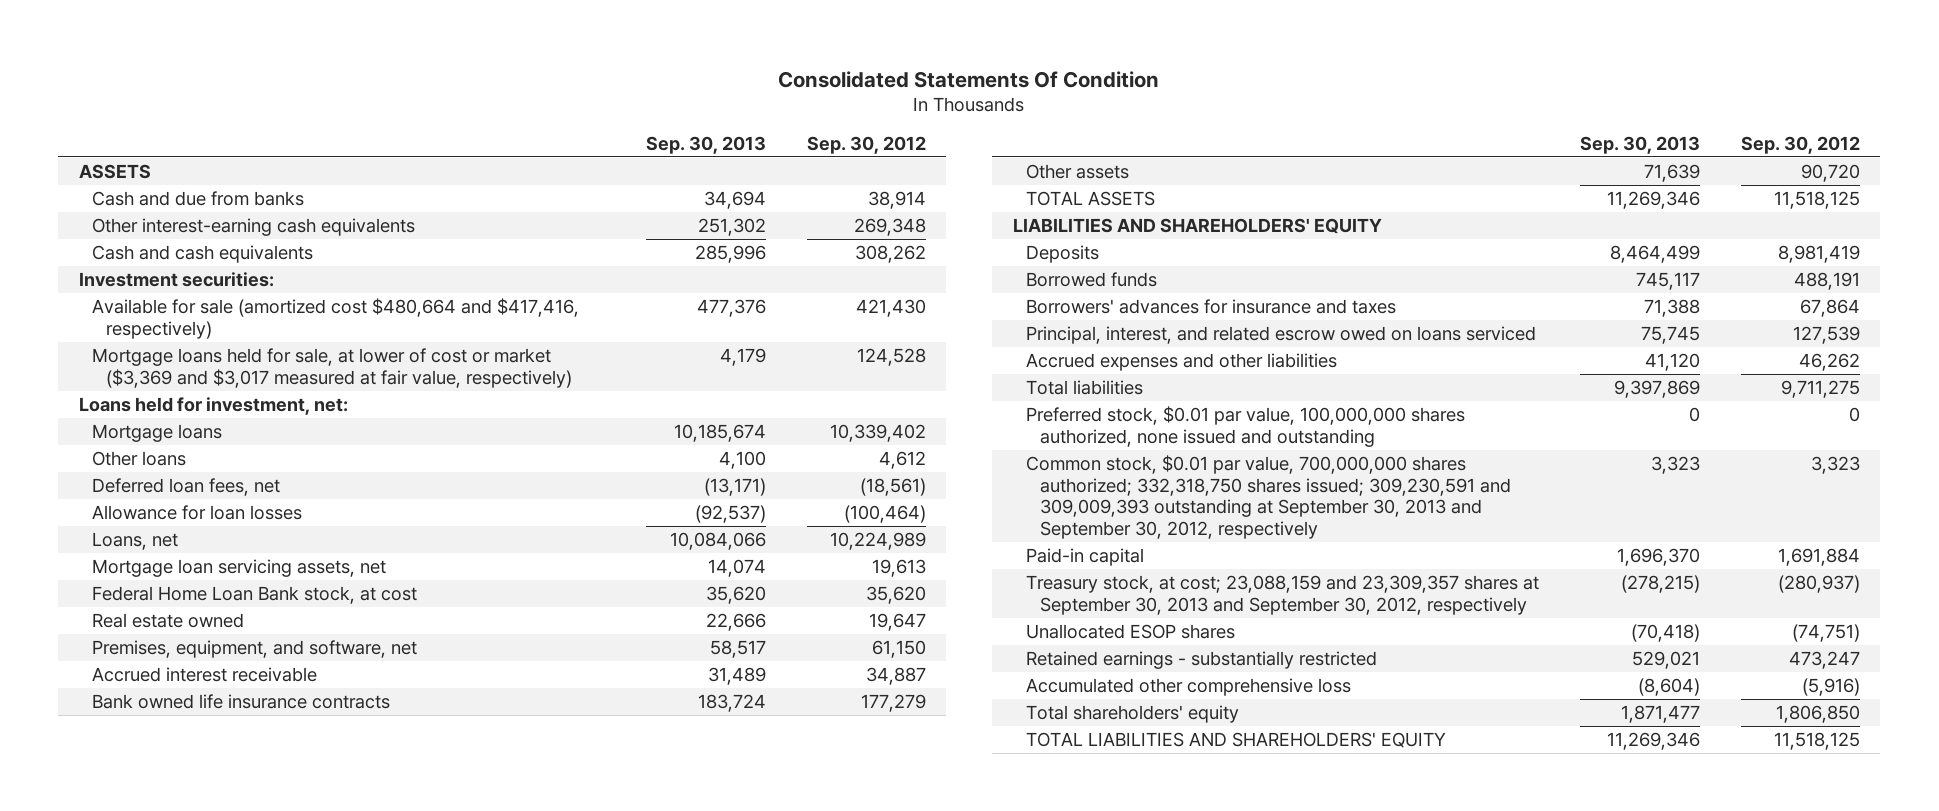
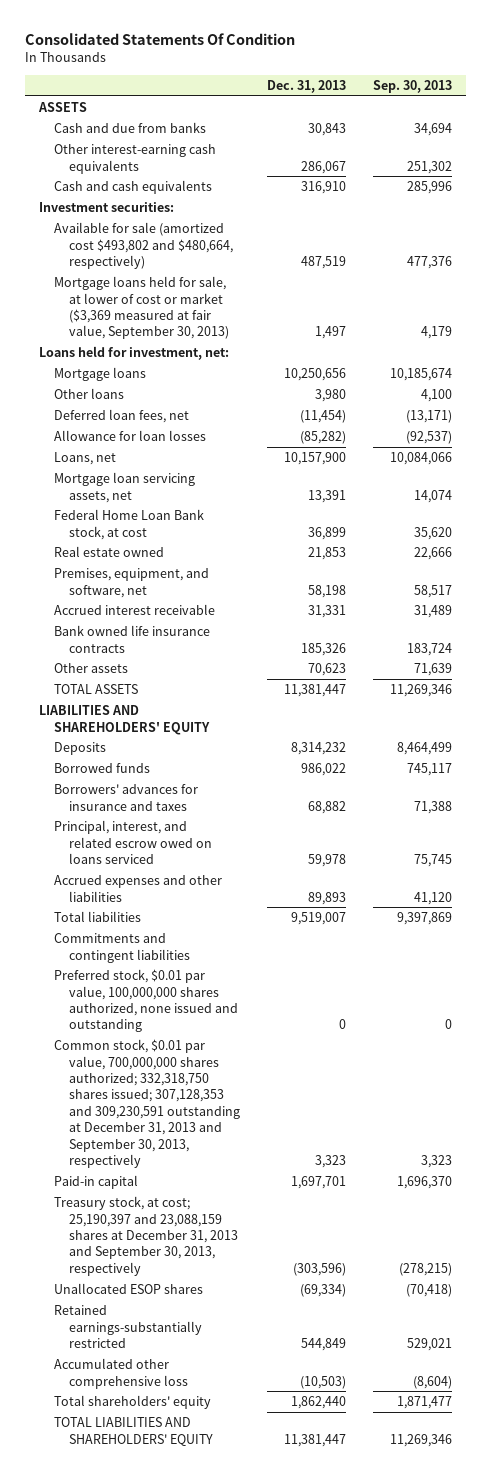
[807,135,927,154] Sep. 30, 2012 -> none
none -> [267,80,347,94] Dec. 31, 2013
[92,298,580,339] Available for sale (amortized cost $480,664 and $417,416, respectively) -> [54,222,234,269] Available for sale (amortized cost $493,802 and $480,664, respectively)
[92,348,572,388] Mortgage loans held for sale, at lower of cost or market ($3,369 and $3,017 measured at fair value, respectively) -> [54,276,230,340] Mortgage loans held for sale, at lower of cost or market ($3,369 measured at fair value, September 30, 2013)
none -> [54,933,191,963] Commitments and contingent liabilities
[1026,455,1511,539] Common stock, $0.01 par value, 700,000,000 shares authorized; 332,318,750 shares issued; 309,230,591 and 309,009,393 outstanding at September 30, 2013 and September 30, 2012, respectively -> [54,1039,241,1168] Common stock, $0.01 par value, 700,000,000 shares authorized; 332,318,750 shares issued; 307,128,353 and 309,230,591 outstanding at December 31, 2013 and September 30, 2013, respectively
[1026,575,1540,615] Treasury stock, at cost; 23,088,159 and 23,309,357 shares at September 30, 2013 and September 30, 2012, respectively -> [54,1196,239,1276] Treasury stock, at cost; 25,190,397 and 23,088,159 shares at December 31, 2013 and September 30, 2013, respectively
[1026,651,1378,670] Retained earnings - substantially restricted -> [54,1305,203,1348] Retained earnings-substantially restricted

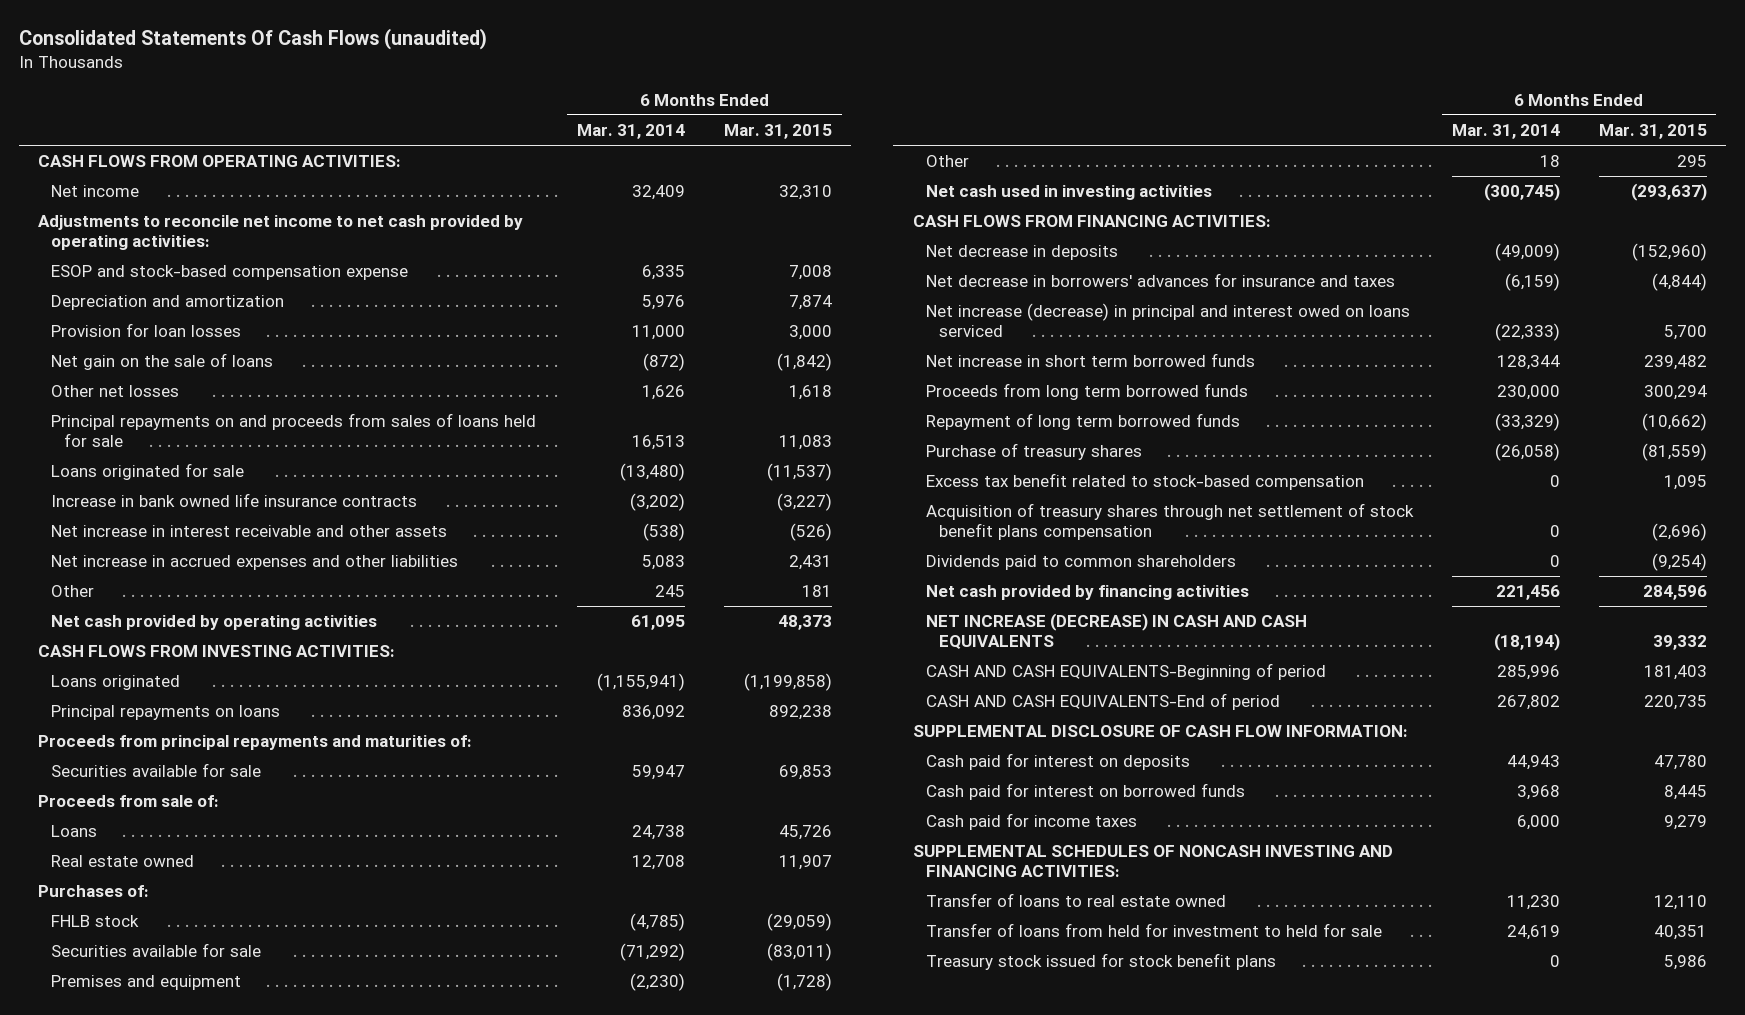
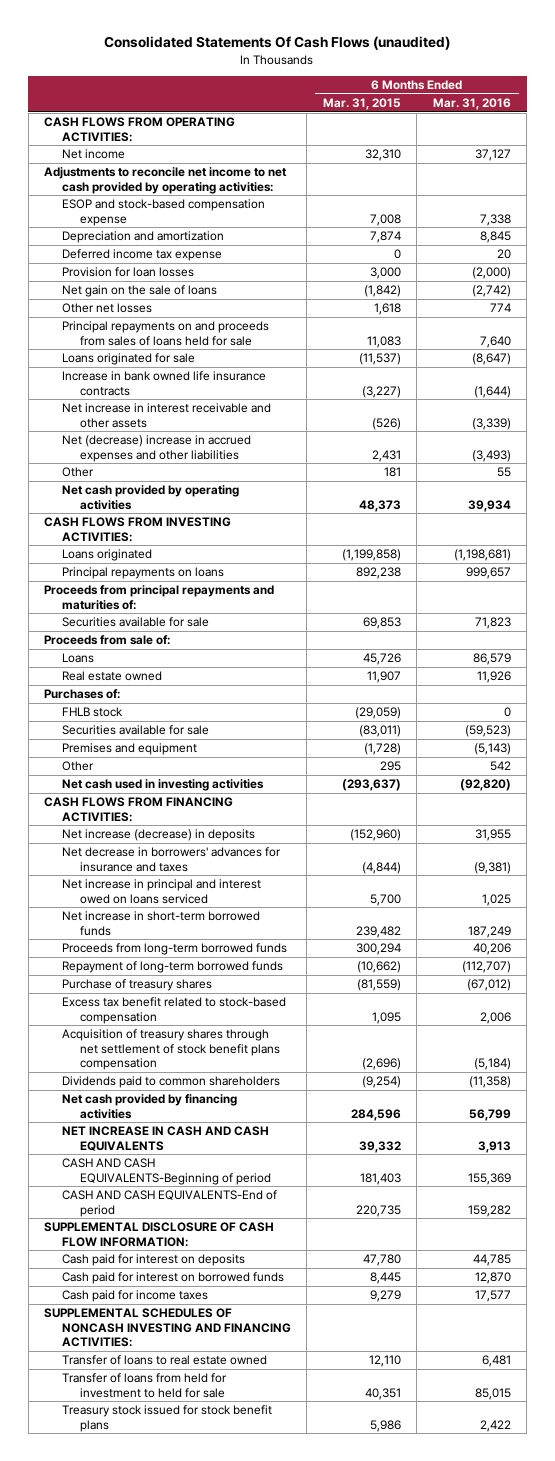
[577,124,686,140] Mar. 31, 2014 -> none
none -> [432,97,511,110] Mar. 31, 2016
none -> [61,249,222,262] Deferred income tax expense
[51,555,459,571] Net increase in accrued expenses and other liabilities -> [61,435,251,462] Net (decrease) increase in accrued expenses and other liabilities
[926,245,1119,261] Net decrease in deposits -> [61,829,255,842] Net increase (decrease) in deposits
[926,303,1411,337] Net increase (decrease) in principal and interest owed on loans serviced -> [61,879,261,904] Net increase in principal and interest owed on loans serviced
[926,353,1256,368] Net increase in short term borrowed funds -> [61,911,260,936] Net increase in short-term borrowed funds
[926,383,1249,401] Proceeds from long term borrowed funds -> [61,943,287,956] Proceeds from long-term borrowed funds
[926,413,1241,431] Repayment of long term borrowed funds -> [61,961,283,974] Repayment of long-term borrowed funds
[926,613,1308,649] NET INCREASE (DECREASE) IN CASH AND CASH EQUIVALENTS -> [61,1126,269,1151] NET INCREASE IN CASH AND CASH EQUIVALENTS

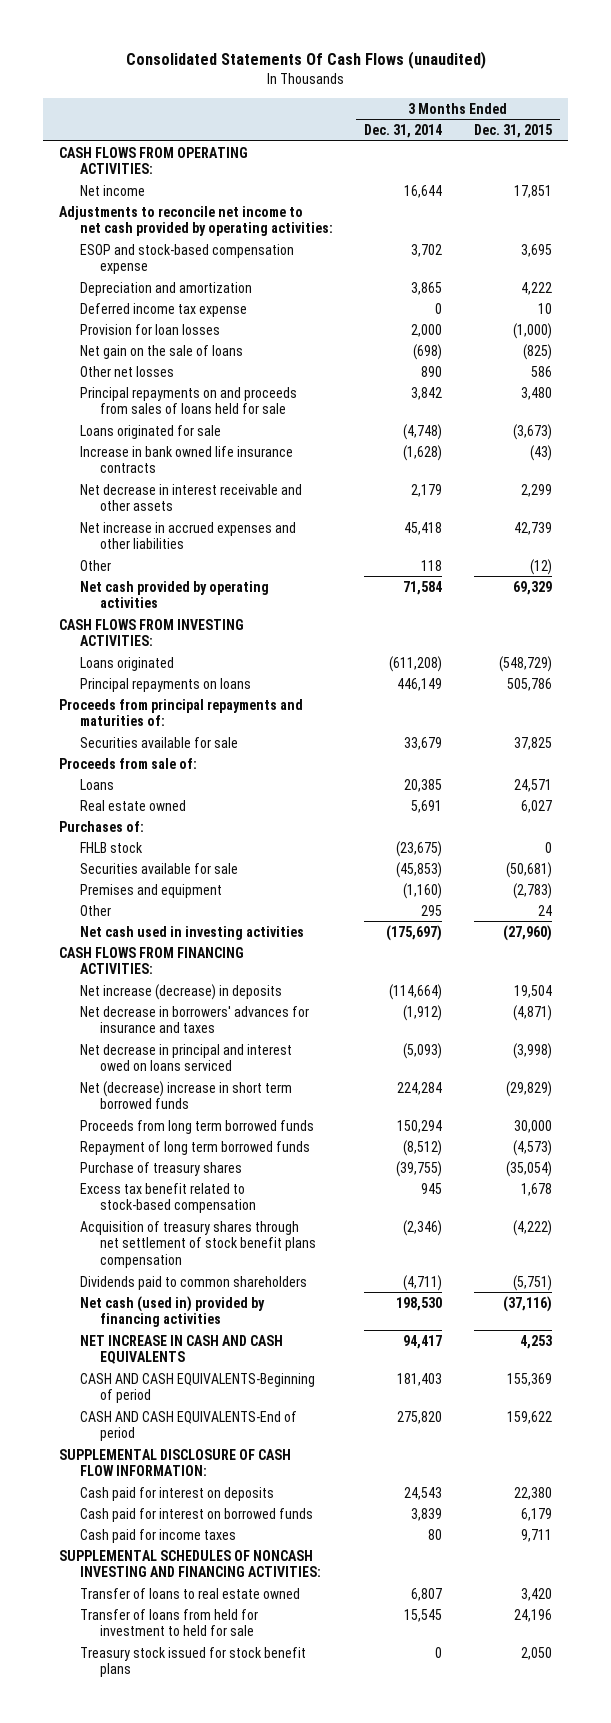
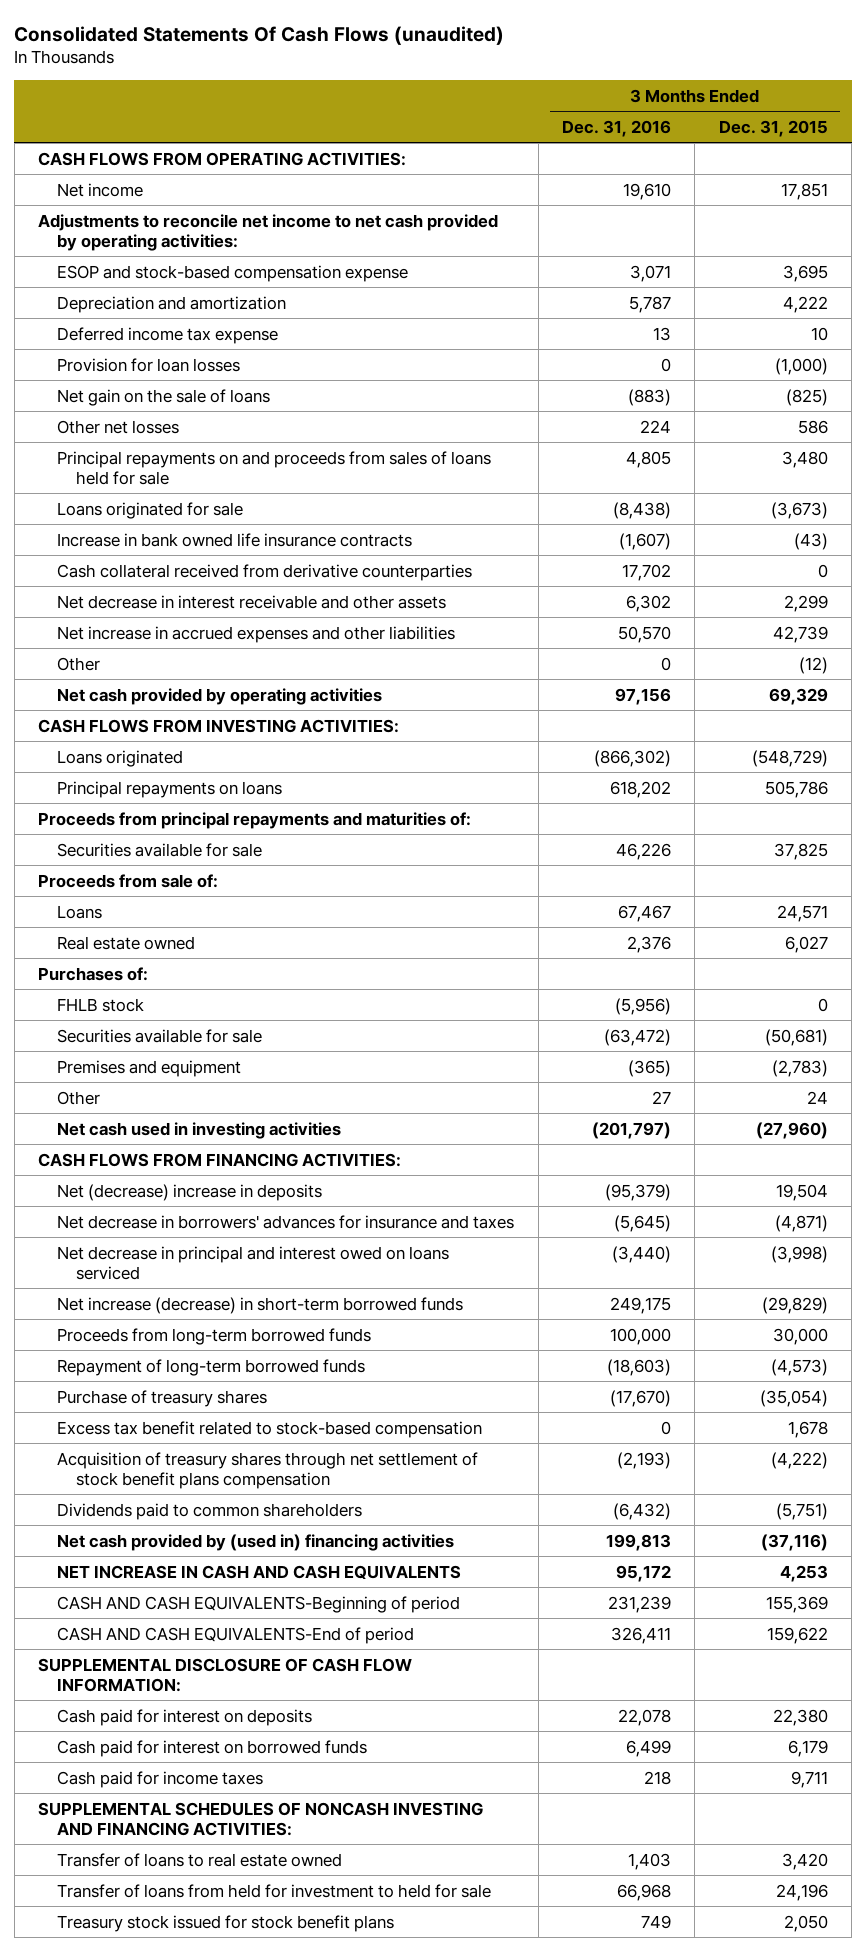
[364,123,443,138] Dec. 31, 2014 -> none
none -> [562,119,672,137] Dec. 31, 2016
none -> [57,563,473,581] Cash collateral received from derivative counterparties
[79,983,282,1000] Net increase (decrease) in deposits -> [57,1183,323,1201] Net (decrease) increase in deposits
[79,1080,292,1110] Net (decrease) increase in short term borrowed funds -> [57,1296,464,1314] Net increase (decrease) in short-term borrowed funds
[79,1119,314,1134] Proceeds from long term borrowed funds -> [57,1327,372,1345] Proceeds from long-term borrowed funds
[79,1140,310,1155] Repayment of long term borrowed funds -> [57,1358,366,1376] Repayment of long-term borrowed funds
[79,1295,265,1328] Net cash (used in) provided by financing activities -> [57,1533,455,1551] Net cash provided by (used in) financing activities

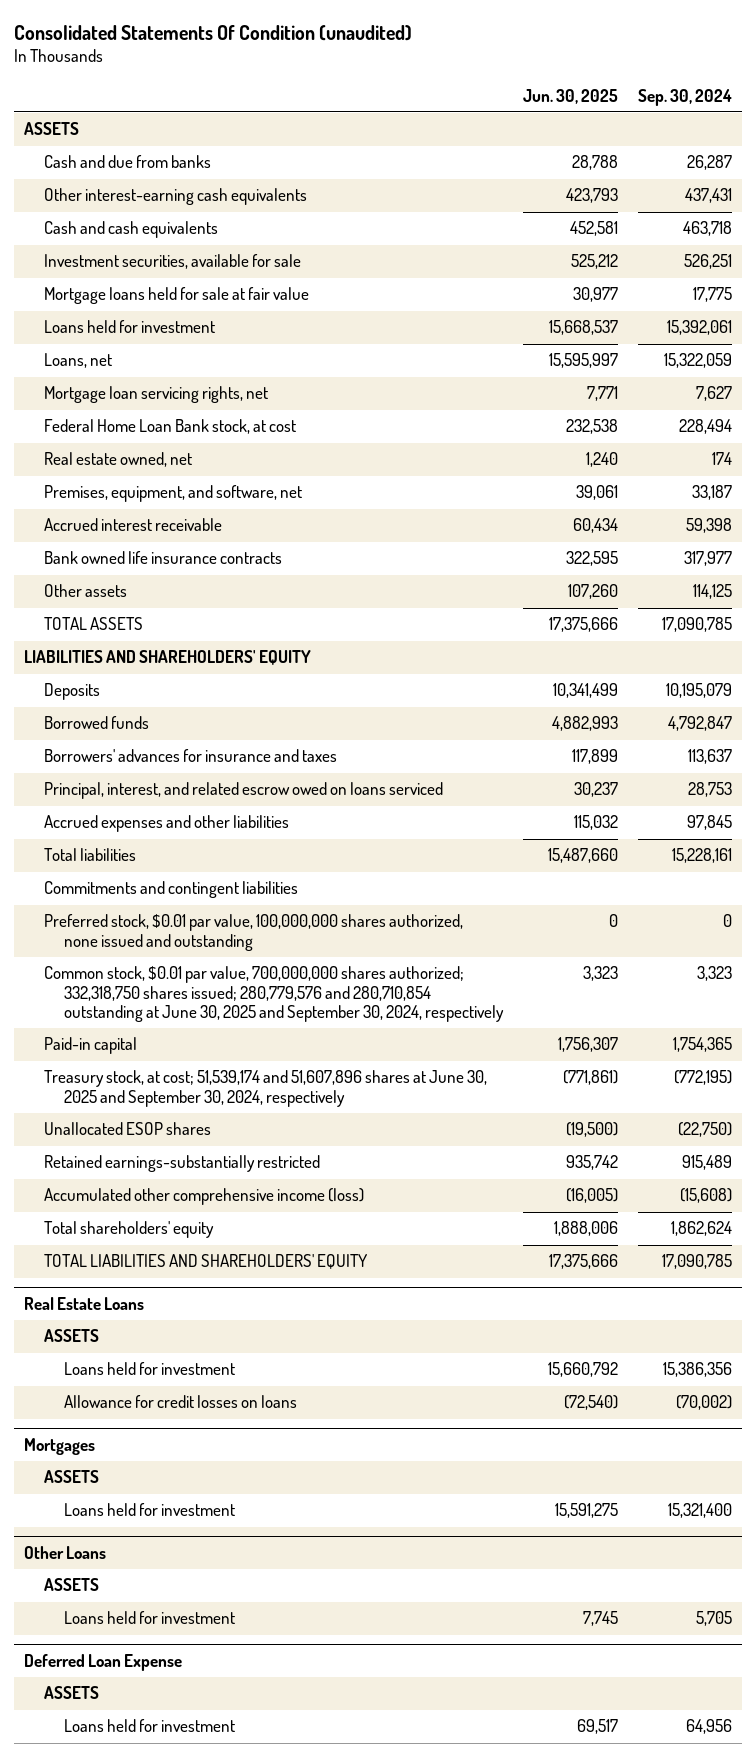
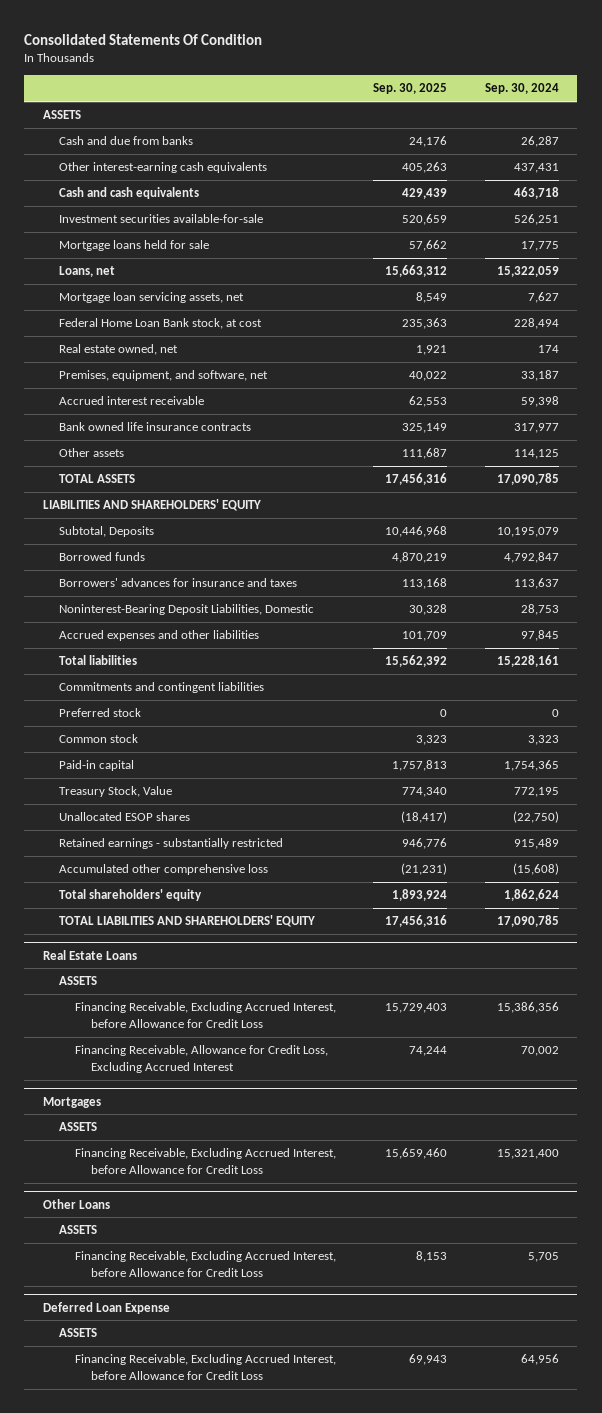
[13,24,412,41] Consolidated Statements Of Condition (unaudited) -> [24,33,263,45] Consolidated Statements Of Condition
[522,88,618,104] Jun. 30, 2025 -> none
none -> [373,83,448,95] Sep. 30, 2025
[43,320,215,334] Loans held for investment -> none
[43,254,301,270] Investment securities, available for sale -> [58,214,263,224] Investment securities available-for-sale
[43,287,309,305] Mortgage loans held for sale at fair value -> [58,240,209,252] Mortgage loans held for sale
[43,386,268,404] Mortgage loan servicing rights, net -> [58,292,244,304] Mortgage loan servicing assets, net
[43,683,100,701] Deposits -> [58,526,154,538] Subtotal, Deposits
[43,782,443,800] Principal, interest, and related escrow owed on loans serviced -> [58,604,314,616] Noninterest-Bearing Deposit Liabilities, Domestic
[43,914,463,951] Preferred stock, $0.01 par value, 100,000,000 shares authorized, none issued and outstanding -> [58,708,141,718] Preferred stock
[43,966,505,1023] Common stock, $0.01 par value, 700,000,000 shares authorized; 332,318,750 shares issued; 280,779,576 and 280,710,854 outstanding at June 30, 2025 and September 30, 2024, respectively -> [58,734,138,744] Common stock
[43,1070,487,1107] Treasury stock, at cost; 51,539,174 and 51,607,896 shares at June 30, 2025 and September 30, 2024, respectively -> none
none -> [58,786,172,798] Treasury Stock, Value
[43,1155,320,1173] Retained earnings-substantially restricted -> [58,838,283,850] Retained earnings - substantially restricted
[43,1188,364,1206] Accumulated other comprehensive income (loss) -> [58,864,268,876] Accumulated other comprehensive loss
[64,1362,236,1376] Loans held for investment -> [74,1002,336,1028] Financing Receivable, Excluding Accrued Interest, before Allowance for Credit Loss
[64,1395,298,1409] Allowance for credit losses on loans -> [74,1045,328,1073] Financing Receivable, Allowance for Credit Loss, Excluding Accrued Interest
[675,1395,732,1411] (70,002) -> [520,1046,559,1057] 70,002
[64,1503,236,1517] Loans held for investment -> [74,1148,336,1174] Financing Receivable, Excluding Accrued Interest, before Allowance for Credit Loss
[64,1611,236,1625] Loans held for investment -> [74,1251,336,1277] Financing Receivable, Excluding Accrued Interest, before Allowance for Credit Loss
[64,1719,236,1733] Loans held for investment -> [74,1354,336,1380] Financing Receivable, Excluding Accrued Interest, before Allowance for Credit Loss

